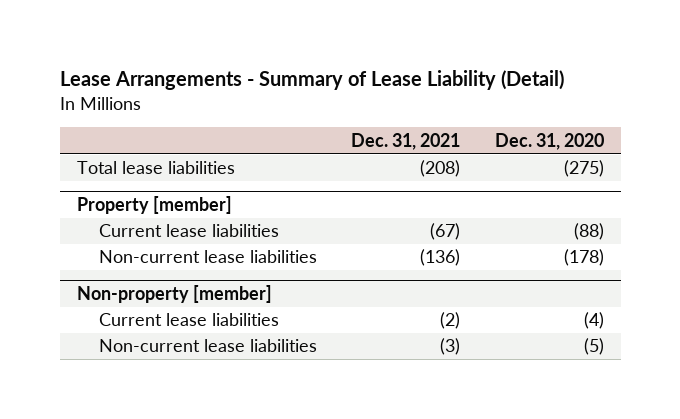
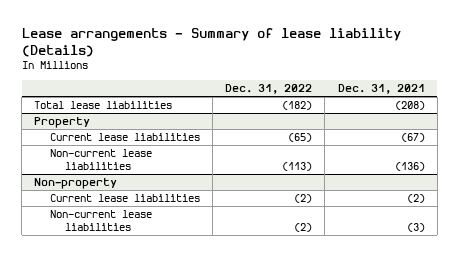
[59,70,564,91] Lease Arrangements - Summary of Lease Liability (Detail) -> [21,28,401,57] Lease arrangements - Summary of lease liability (Details)
[494,132,604,150] Dec. 31, 2020 -> none
none -> [225,84,313,95] Dec. 31, 2022
[76,196,232,215] Property [member] -> [34,117,91,129] Property
[76,285,272,304] Non-property [member] -> [34,178,118,190] Non-property

